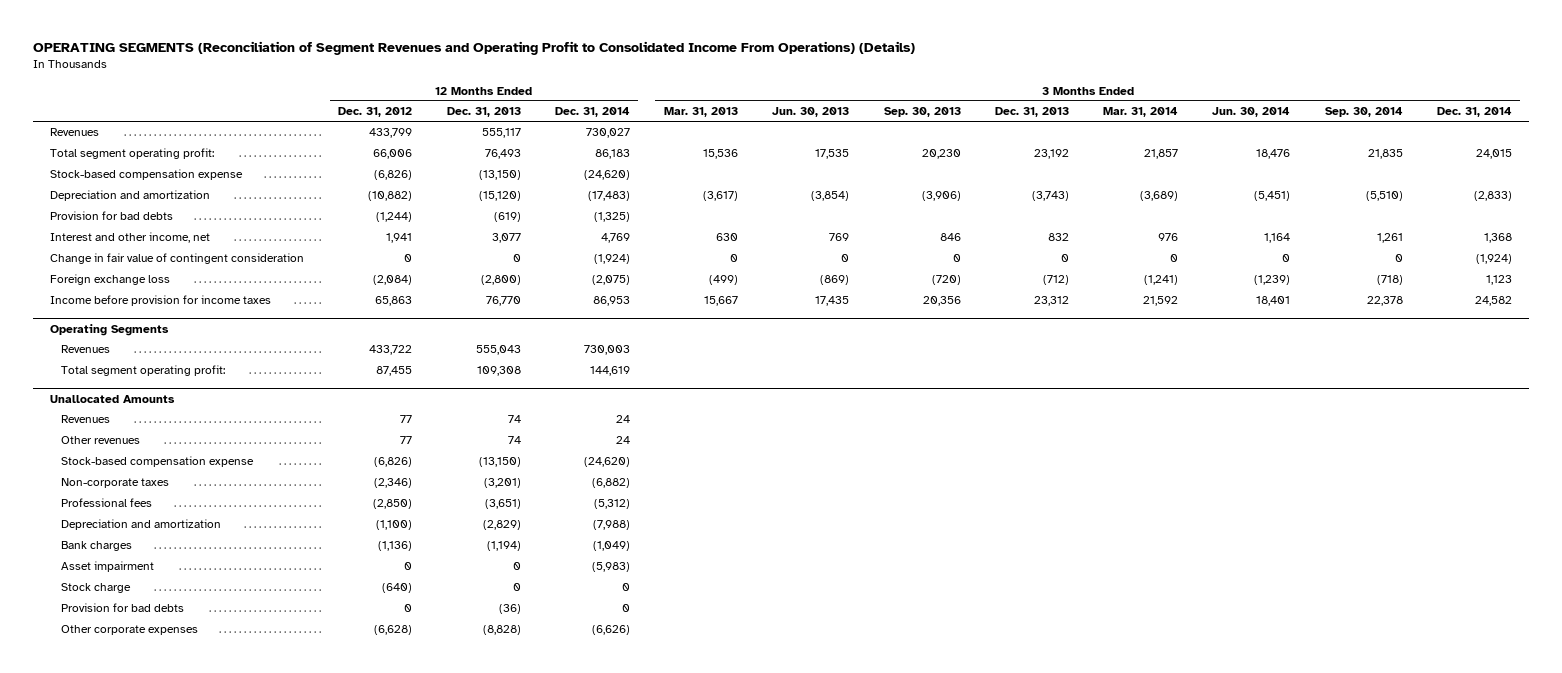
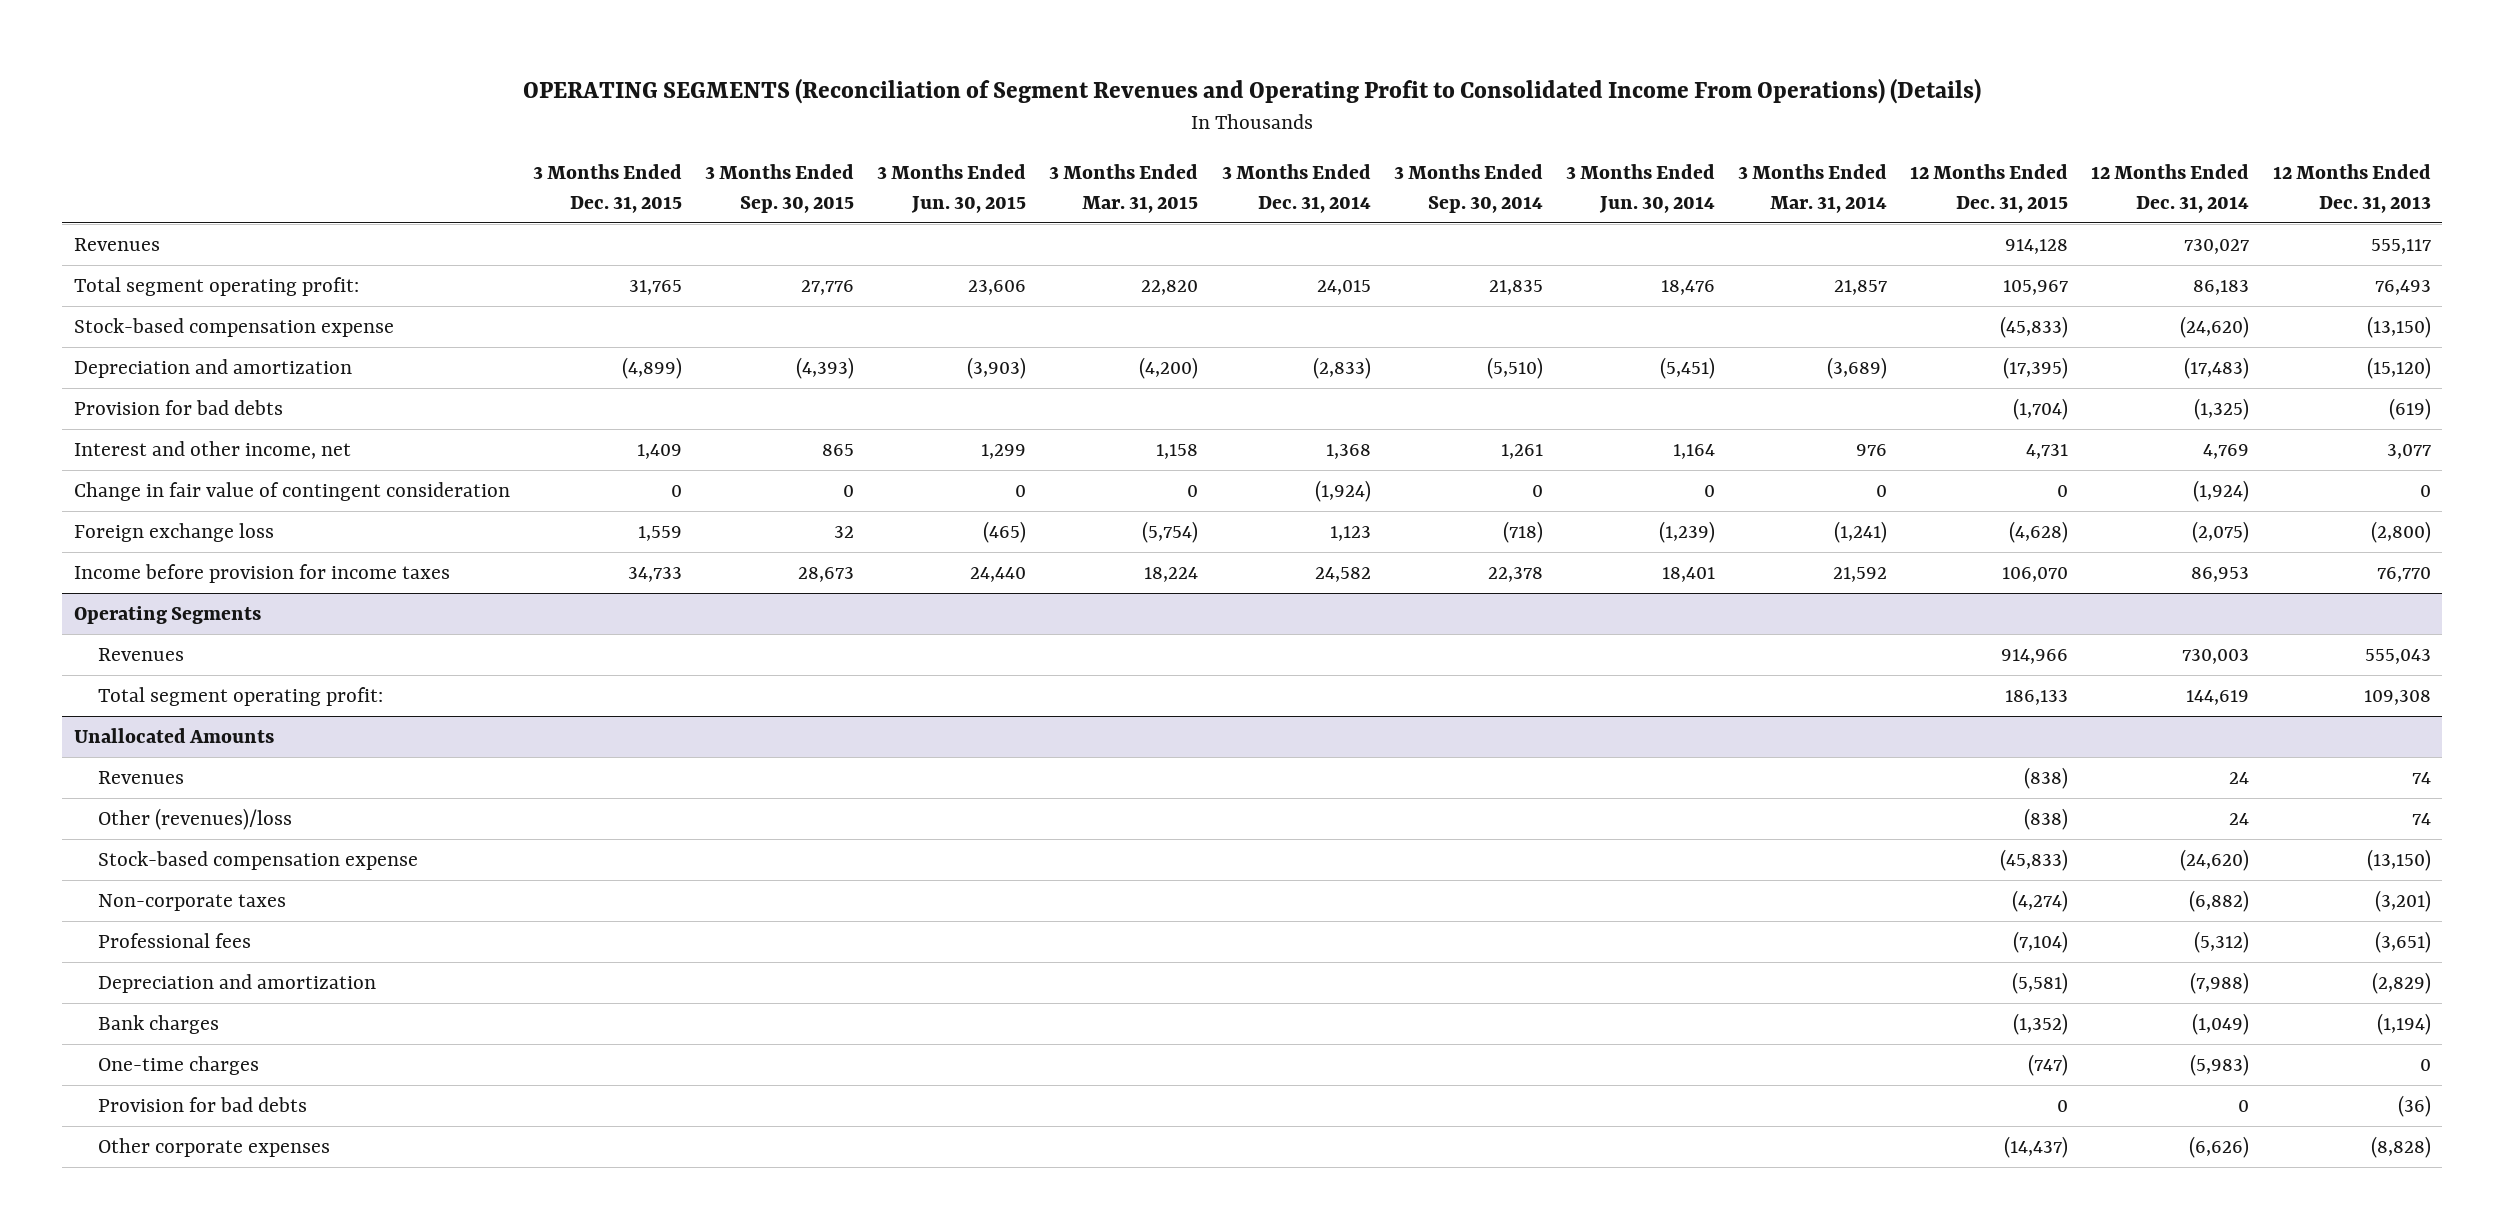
[338,107,413,118] Dec. 31, 2012 -> none
[664,107,739,118] Mar. 31, 2013 -> none
[772,107,850,118] Jun. 30, 2013 -> none
[883,107,961,118] Sep. 30, 2013 -> none
[994,107,1069,118] Dec. 31, 2013 -> none
none -> [532,164,682,214] 3 Months Ended Dec. 31, 2015
none -> [705,164,855,214] 3 Months Ended Sep. 30, 2015
none -> [877,164,1027,214] 3 Months Ended Jun. 30, 2015
none -> [1049,164,1199,214] 3 Months Ended Mar. 31, 2015
none -> [1910,164,2069,214] 12 Months Ended Dec. 31, 2015
[61,436,141,445] Other revenues -> [97,807,292,830] Other (revenues)/loss
[61,583,132,594] Stock charge -> none
[61,561,155,573] Asset impairment -> [97,1055,259,1075] One-time charges

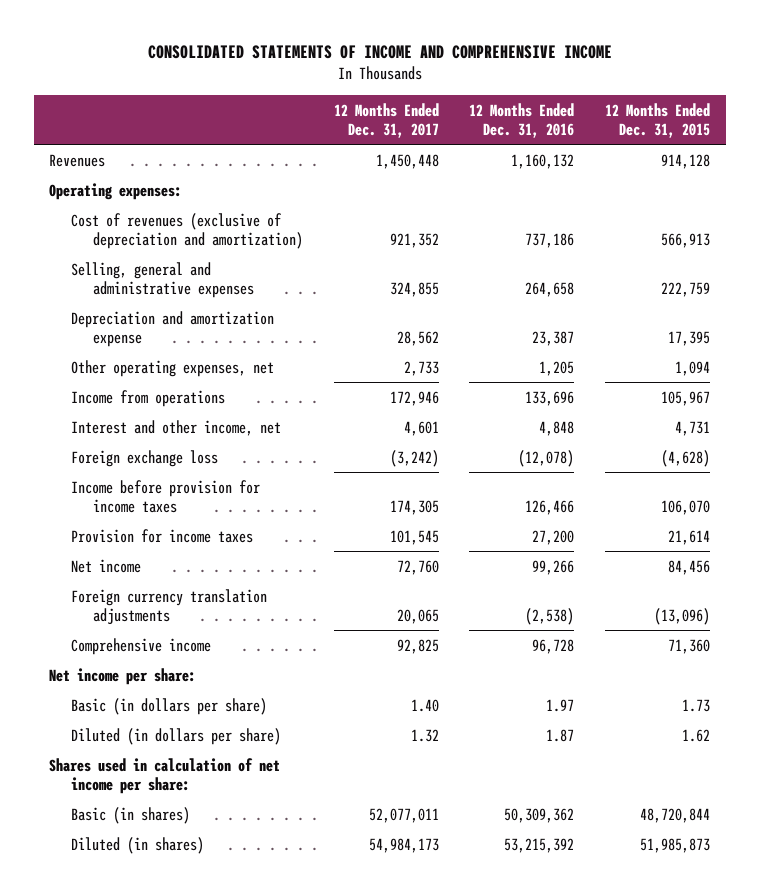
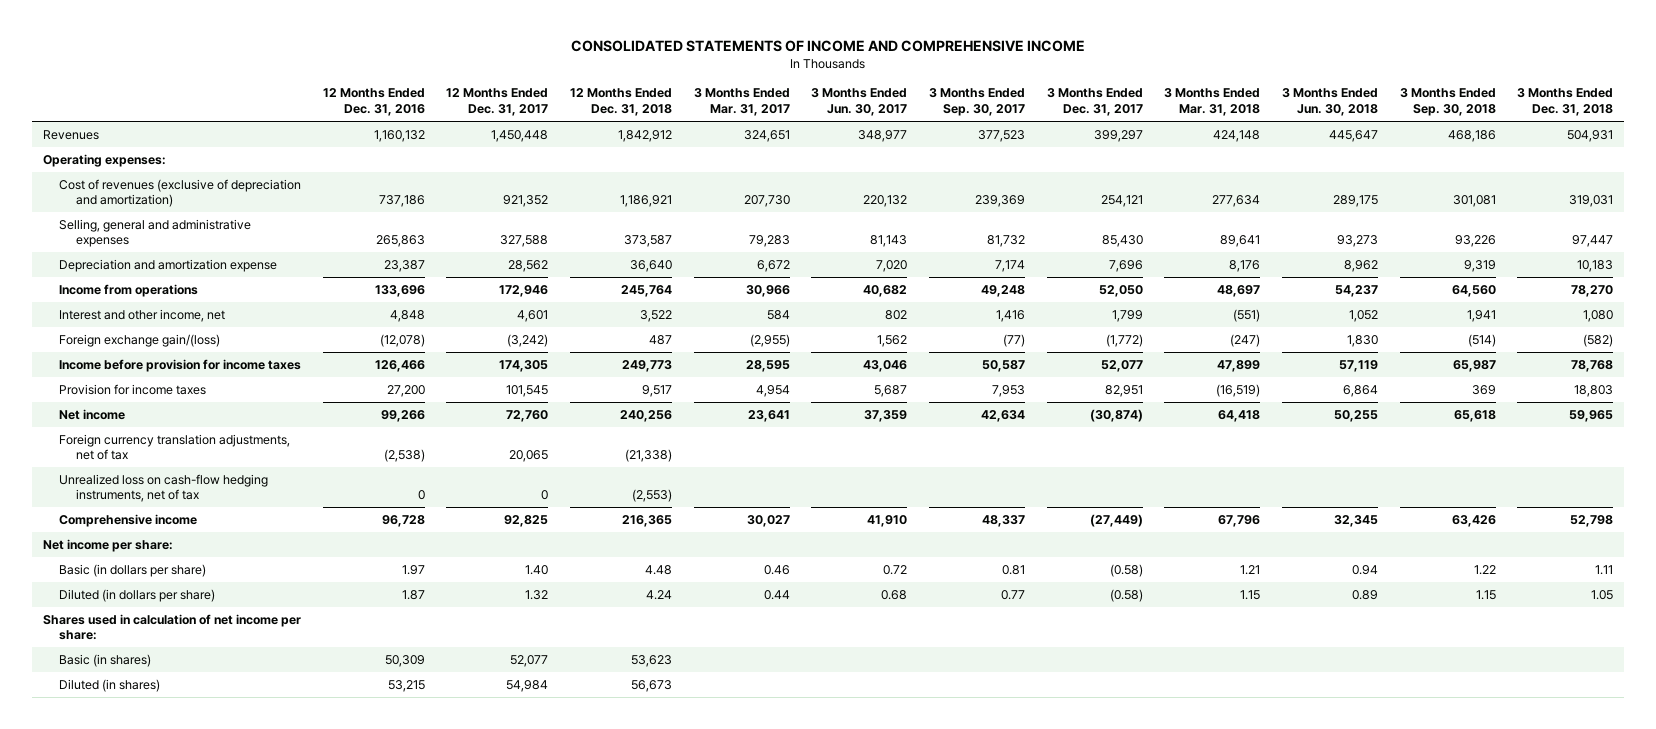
[605,102,711,138] 12 Months Ended Dec. 31, 2015 -> none
none -> [570,88,673,117] 12 Months Ended Dec. 31, 2018
none -> [693,88,790,117] 3 Months Ended Mar. 31, 2017
none -> [811,88,908,117] 3 Months Ended Jun. 30, 2017
none -> [929,88,1026,117] 3 Months Ended Sep. 30, 2017
none -> [1046,88,1143,117] 3 Months Ended Dec. 31, 2017
none -> [1164,88,1261,117] 3 Months Ended Mar. 31, 2018
none -> [1282,88,1379,117] 3 Months Ended Jun. 30, 2018
none -> [1399,88,1496,117] 3 Months Ended Sep. 30, 2018
none -> [1517,88,1614,117] 3 Months Ended Dec. 31, 2018
[389,281,439,297] 324,855 -> [500,235,549,248] 327,588
[525,281,575,297] 264,658 -> [375,235,425,248] 265,863
[70,359,274,377] Other operating expenses, net -> none
[70,449,218,467] Foreign exchange loss -> [59,333,221,347] Foreign exchange gain/(loss)
[70,588,267,625] Foreign currency translation adjustments -> [59,433,291,461] Foreign currency translation adjustments, net of tax
none -> [59,473,269,503] Unrealized loss on cash-flow hedging instruments, net of tax
[368,807,439,823] 52,077,011 -> [510,654,549,667] 52,077
[504,807,575,823] 50,309,362 -> [384,654,425,667] 50,309
[368,837,439,853] 54,984,173 -> [506,679,549,692] 54,984
[504,837,575,853] 53,215,392 -> [387,679,425,692] 53,215

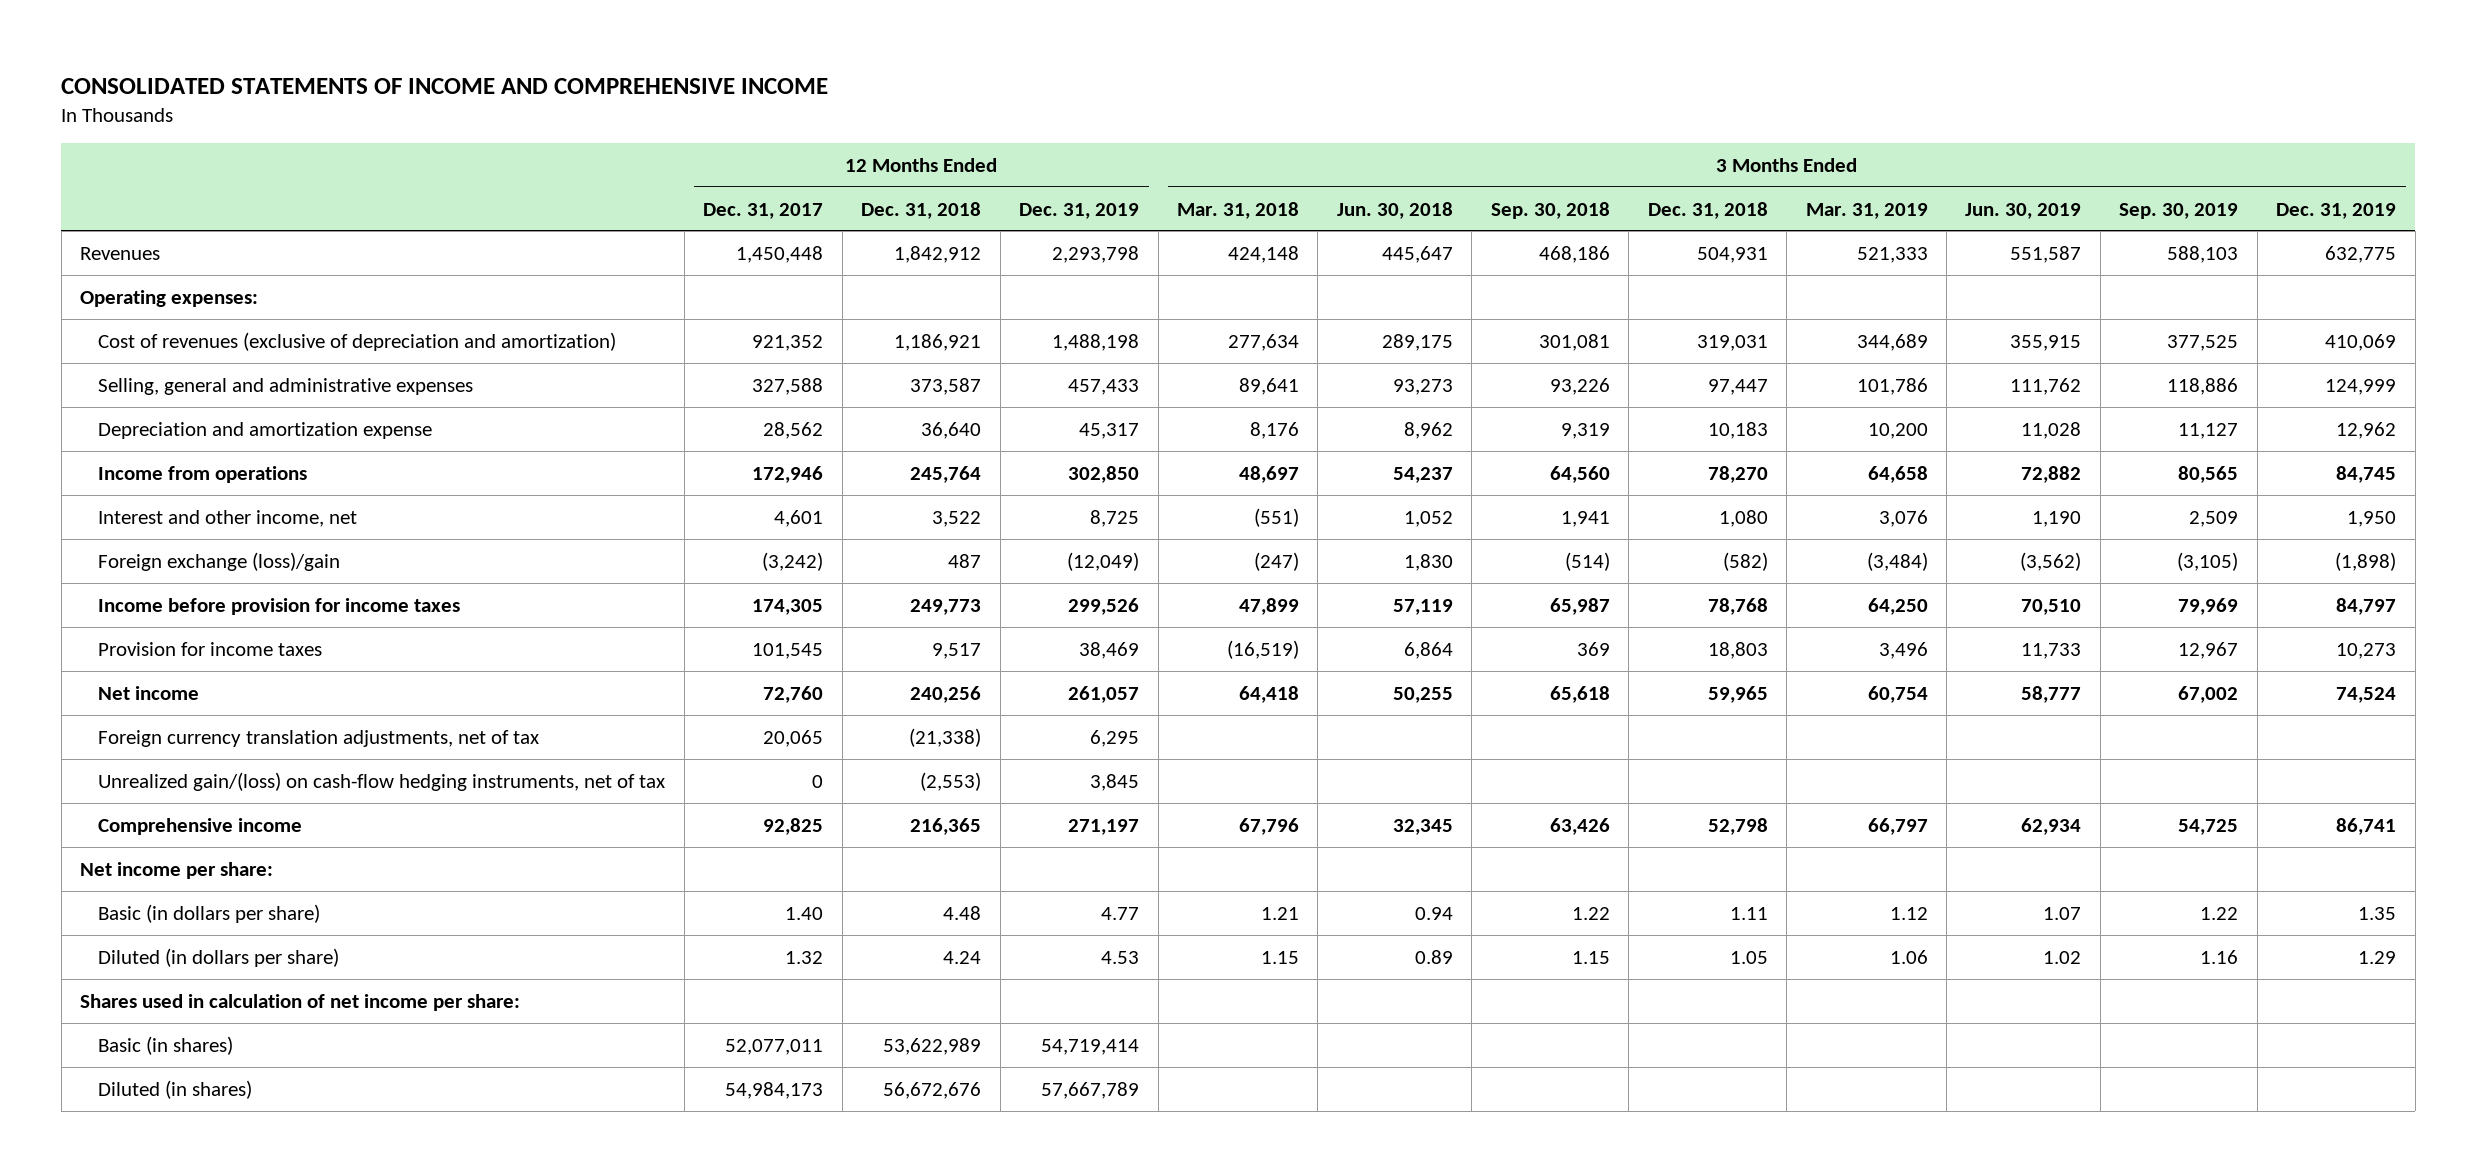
[322,88,425,117] 12 Months Ended Dec. 31, 2016 -> none
[693,88,790,117] 3 Months Ended Mar. 31, 2017 -> none
[811,88,908,117] 3 Months Ended Jun. 30, 2017 -> none
[929,88,1026,117] 3 Months Ended Sep. 30, 2017 -> none
[1046,88,1143,117] 3 Months Ended Dec. 31, 2017 -> none
none -> [1019,202,1140,219] Dec. 31, 2019
none -> [1805,202,1928,219] Mar. 31, 2019
none -> [1965,202,2082,219] Jun. 30, 2019
none -> [2119,202,2239,219] Sep. 30, 2019
none -> [2276,202,2397,219] Dec. 31, 2019
[59,333,221,347] Foreign exchange gain/(loss) -> [98,551,341,571] Foreign exchange (loss)/gain
[59,473,269,503] Unrealized loss on cash-flow hedging instruments, net of tax -> [98,771,666,791] Unrealized gain/(loss) on cash-flow hedging instruments, net of tax
[510,654,549,667] 52,077 -> [725,1038,824,1055] 52,077,011
[631,654,673,667] 53,623 -> [883,1037,982,1055] 53,622,989
[506,679,549,692] 54,984 -> [725,1081,824,1099] 54,984,173
[631,679,673,692] 56,673 -> [883,1081,982,1099] 56,672,676

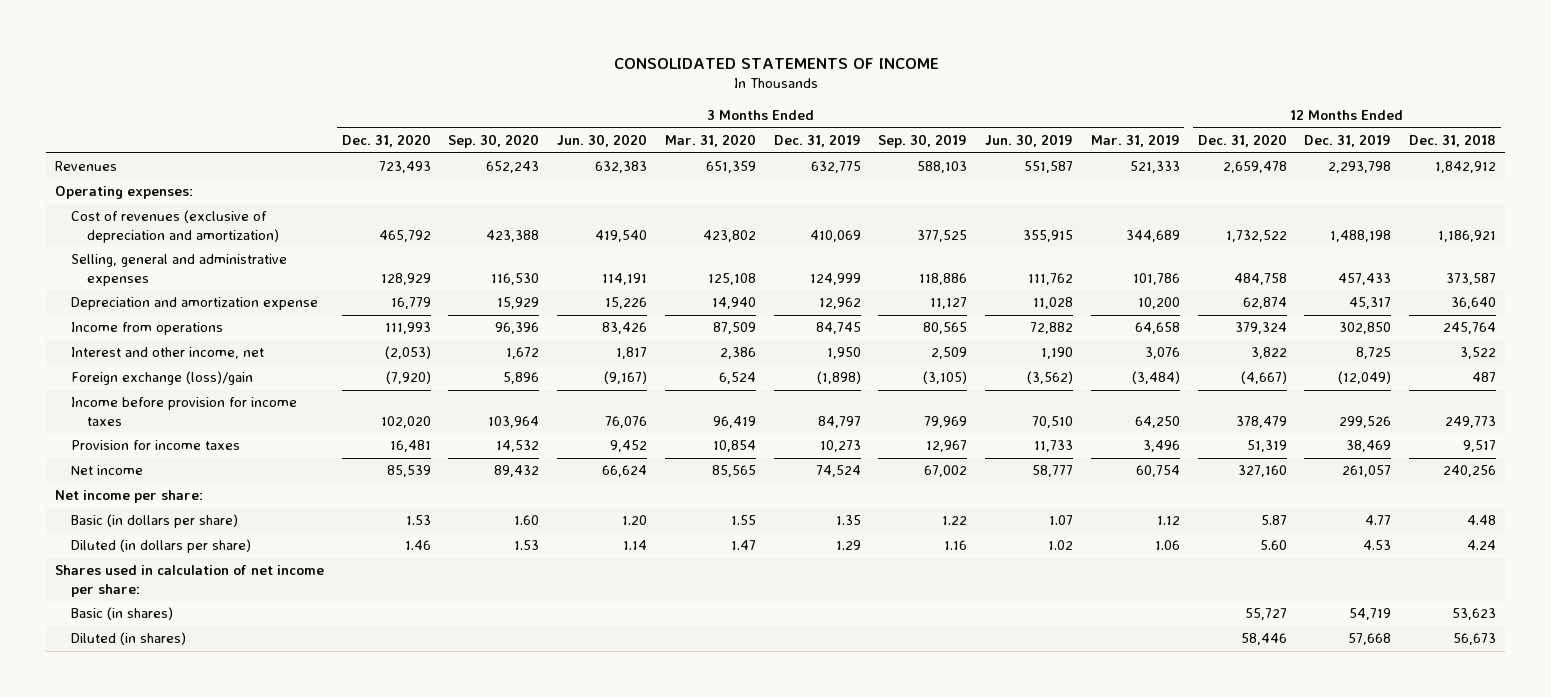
[61,77,829,94] CONSOLIDATED STATEMENTS OF INCOME AND COMPREHENSIVE INCOME -> [613,57,939,69] CONSOLIDATED STATEMENTS OF INCOME
[703,202,824,219] Dec. 31, 2017 -> none
[1177,201,1300,219] Mar. 31, 2018 -> none
[1336,201,1453,219] Jun. 30, 2018 -> none
[1490,201,1610,219] Sep. 30, 2018 -> none
[1647,201,1768,219] Dec. 31, 2018 -> none
none -> [341,133,431,147] Dec. 31, 2020
none -> [448,133,540,148] Sep. 30, 2020
none -> [557,133,648,147] Jun. 30, 2020
none -> [664,133,756,147] Mar. 31, 2020
none -> [1197,133,1287,147] Dec. 31, 2020
[98,729,540,747] Foreign currency translation adjustments, net of tax -> none
[98,771,666,791] Unrealized gain/(loss) on cash-flow hedging instruments, net of tax -> none
[98,817,303,835] Comprehensive income -> none
[883,1037,982,1055] 53,622,989 -> [1452,608,1497,621] 53,623
[1041,1038,1140,1055] 54,719,414 -> [1349,608,1392,621] 54,719
[883,1081,982,1099] 56,672,676 -> [1453,633,1497,646] 56,673
[1041,1081,1140,1099] 57,667,789 -> [1348,633,1392,646] 57,668

